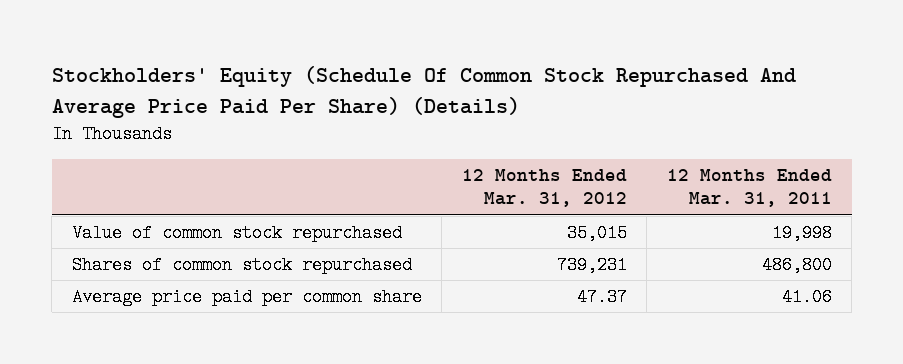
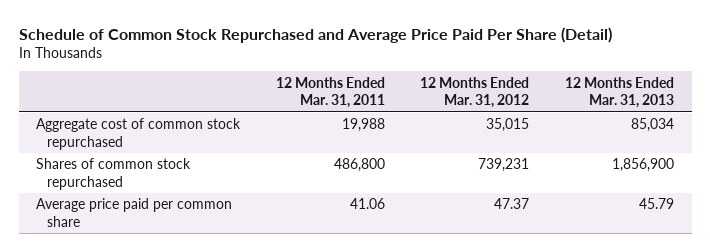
[51,66,796,118] Stockholders' Equity (Schedule Of Common Stock Repurchased And Average Price Paid Per Share) (Details) -> [18,26,612,43] Schedule of Common Stock Repurchased and Average Price Paid Per Share (Detail)
none -> [565,76,675,109] 12 Months Ended Mar. 31, 2013
[71,224,402,243] Value of common stock repurchased -> [36,118,242,150] Aggregate cost of common stock repurchased
[771,224,832,243] 19,998 -> [341,118,385,133] 19,988

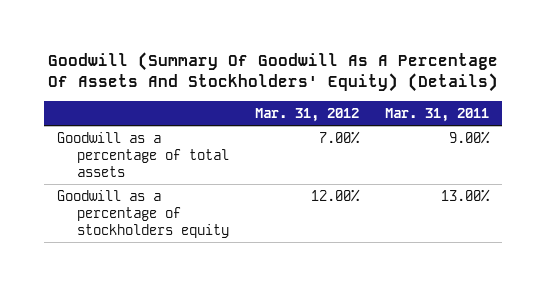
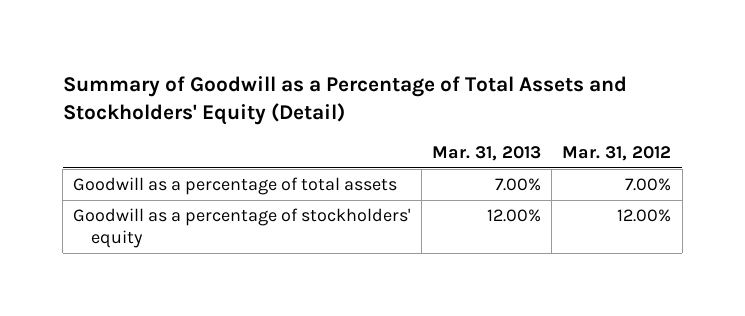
[48,51,499,93] Goodwill (Summary Of Goodwill As A Percentage Of Assets And Stockholders' Equity) (Details) -> [62,75,627,125] Summary of Goodwill as a Percentage of Total Assets and Stockholders' Equity (Detail)
[385,108,490,123] Mar. 31, 2011 -> none
none -> [431,145,541,161] Mar. 31, 2013
[57,189,230,238] Goodwill as a percentage of stockholders equity -> [73,208,411,249] Goodwill as a percentage of stockholders' equity

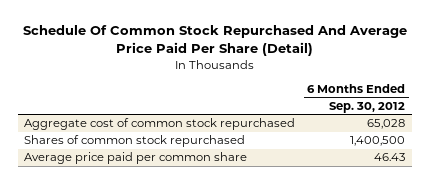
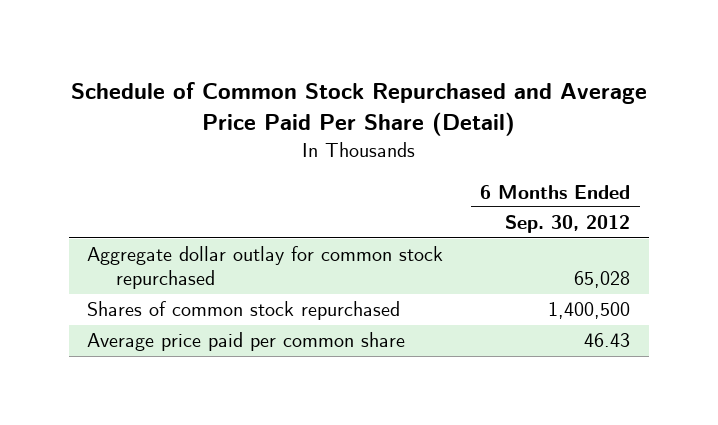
[22,25,407,57] Schedule Of Common Stock Repurchased And Average Price Paid Per Share (Detail) -> [70,82,647,136] Schedule of Common Stock Repurchased and Average Price Paid Per Share (Detail)
[23,118,295,131] Aggregate cost of common stock repurchased -> [87,246,444,290] Aggregate dollar outlay for common stock repurchased

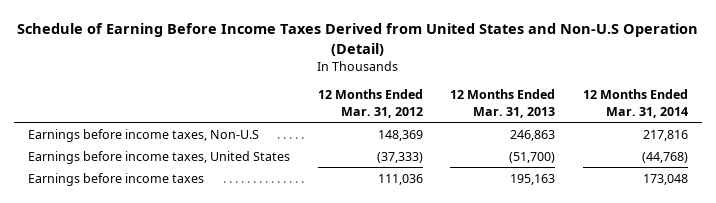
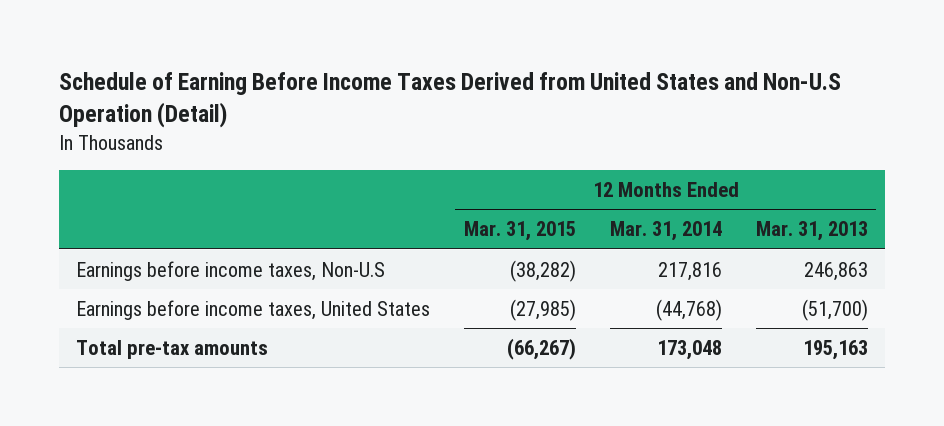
[317,89,423,118] 12 Months Ended Mar. 31, 2012 -> none
none -> [463,221,576,242] Mar. 31, 2015
[28,172,205,186] Earnings before income taxes -> [75,339,268,359] Total pre-tax amounts

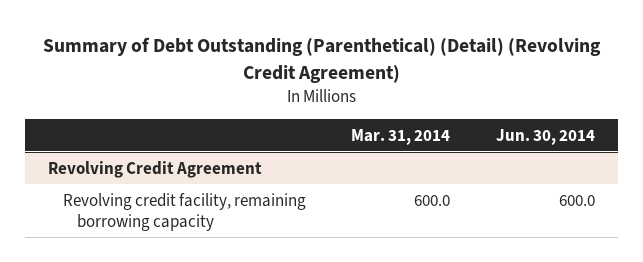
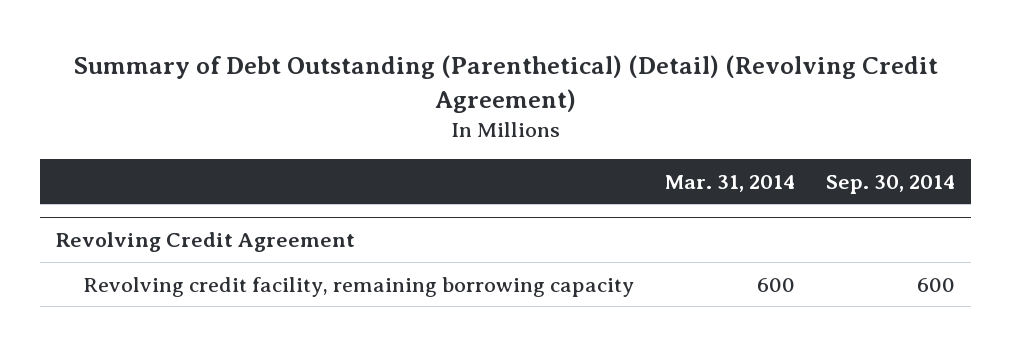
[496,128,596,145] Jun. 30, 2014 -> none
none -> [826,174,956,194] Sep. 30, 2014
[414,194,451,206] 600.0 -> [756,277,795,292] 600

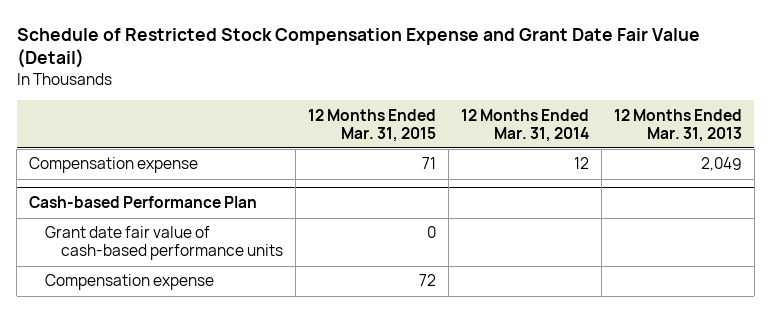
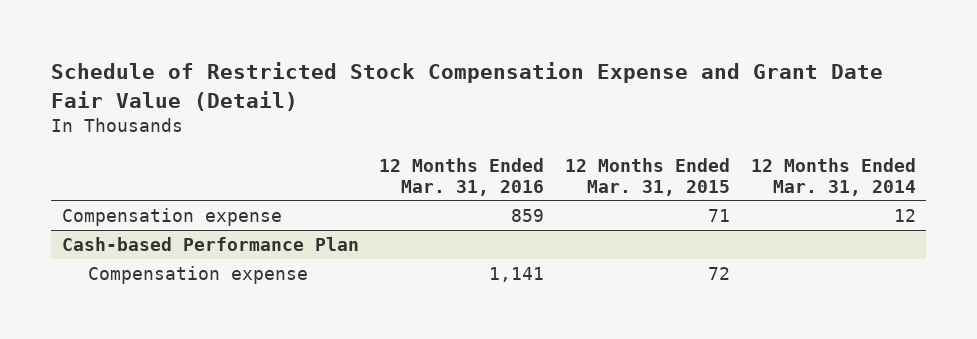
[613,108,742,142] 12 Months Ended Mar. 31, 2013 -> none
none -> [379,157,545,196] 12 Months Ended Mar. 31, 2016
[45,226,283,261] Grant date fair value of cash-based performance units -> none

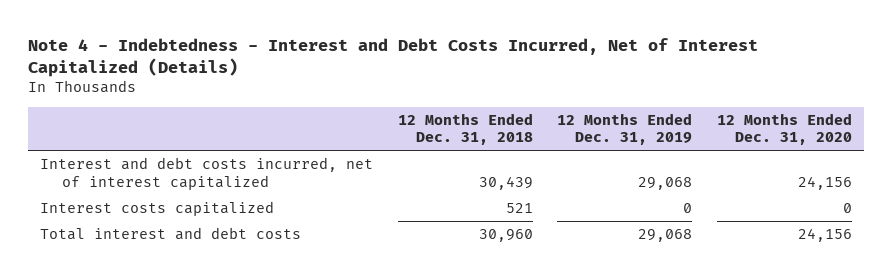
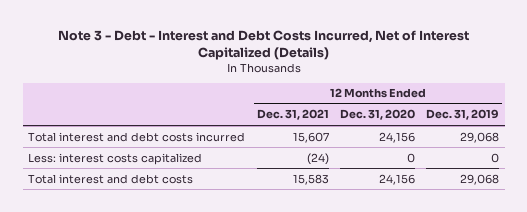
[28,37,759,77] Note 4 - Indebtedness - Interest and Debt Costs Incurred, Net of Interest Capitalized (Details) -> [57,29,469,60] Note 3 - Debt - Interest and Debt Costs Incurred, Net of Interest Capitalized (Details)
[397,113,533,146] 12 Months Ended Dec. 31, 2018 -> none
none -> [256,109,329,121] Dec. 31, 2021
[40,157,374,190] Interest and debt costs incurred, net of interest capitalized -> [28,131,246,142] Total interest and debt costs incurred
[40,201,275,217] Interest costs capitalized -> [28,152,203,165] Less: interest costs capitalized

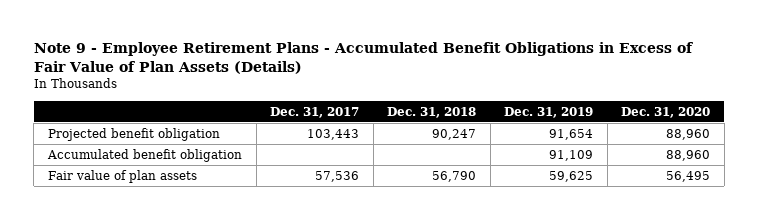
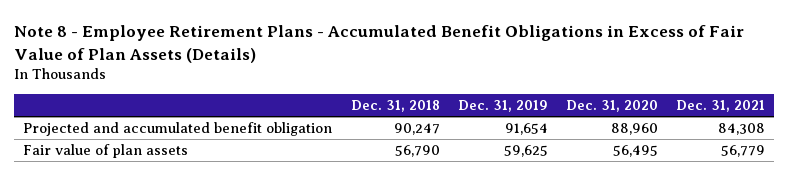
[33,41,693,74] Note 9 - Employee Retirement Plans - Accumulated Benefit Obligations in Excess of Fair Value of Plan Assets (Details) -> [14,25,745,63] Note 8 - Employee Retirement Plans - Accumulated Benefit Obligations in Excess of Fair Value of Plan Assets (Details)
[270,106,360,118] Dec. 31, 2017 -> none
none -> [675,100,765,113] Dec. 31, 2021
[47,149,243,163] Accumulated benefit obligation -> none
[48,128,221,142] Projected benefit obligation -> [23,122,333,137] Projected and accumulated benefit obligation

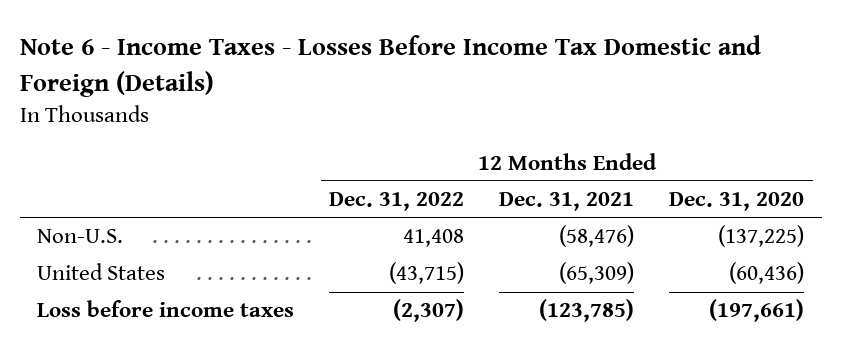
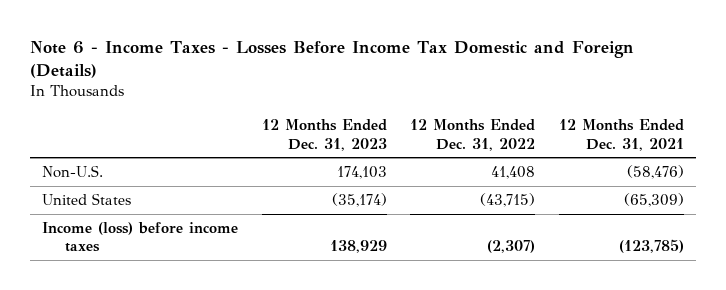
[669,192,805,212] Dec. 31, 2020 -> none
none -> [261,119,387,151] 12 Months Ended Dec. 31, 2023
[37,300,295,318] Loss before income taxes -> [41,222,238,253] Income (loss) before income taxes

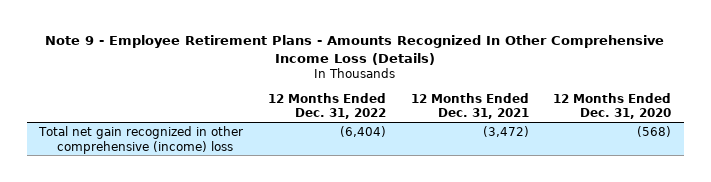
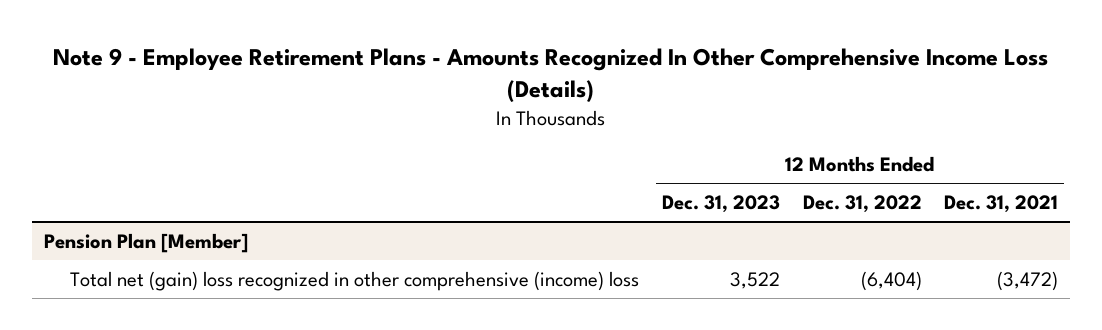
[553,92,672,120] 12 Months Ended Dec. 31, 2020 -> none
none -> [661,195,780,214] Dec. 31, 2023
none -> [43,232,248,253] Pension Plan [Member]
[38,125,244,154] Total net gain recognized in other comprehensive (income) loss -> [70,270,640,291] Total net (gain) loss recognized in other comprehensive (income) loss

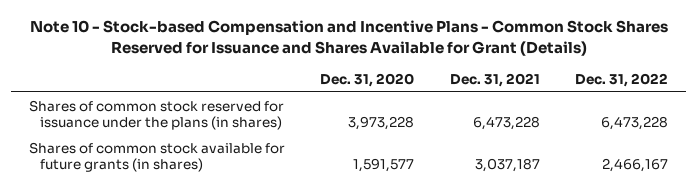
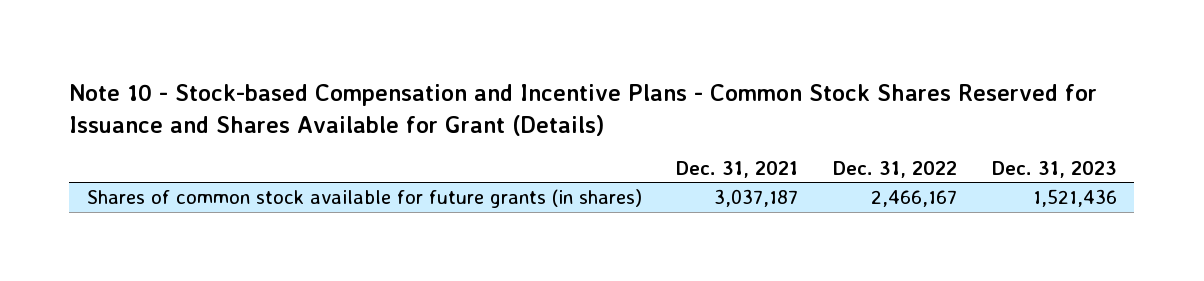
[320,72,415,87] Dec. 31, 2020 -> none
none -> [991,160,1117,178] Dec. 31, 2023
[29,99,285,130] Shares of common stock reserved for issuance under the plans (in shares) -> none

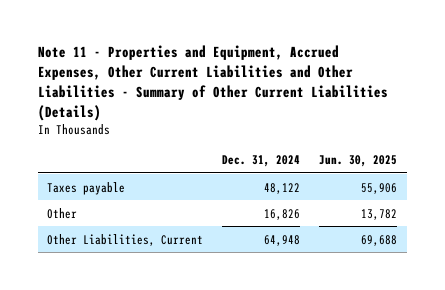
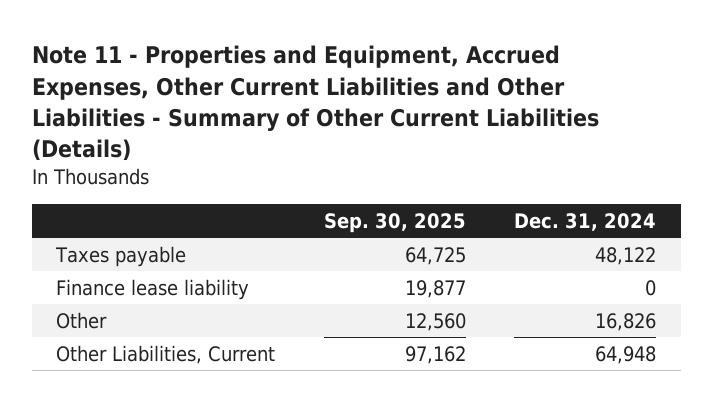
[319,154,398,167] Jun. 30, 2025 -> none
none -> [323,212,466,233] Sep. 30, 2025
none -> [56,278,250,300] Finance lease liability

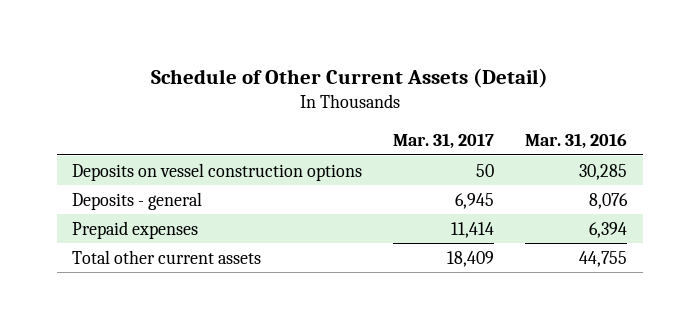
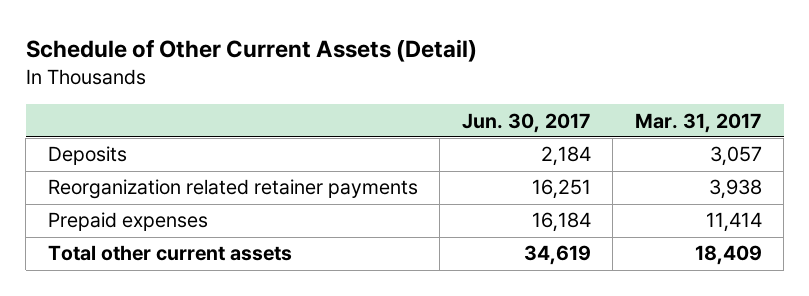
[525,133,628,150] Mar. 31, 2016 -> none
none -> [461,112,591,133] Jun. 30, 2017
[72,162,363,181] Deposits on vessel construction options -> none
[72,191,203,210] Deposits - general -> [47,146,127,166] Deposits
[455,192,495,209] 6,945 -> [709,146,762,167] 3,057
none -> [47,179,418,200] Reorganization related retainer payments

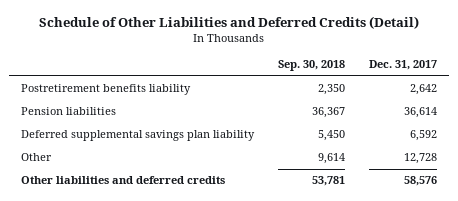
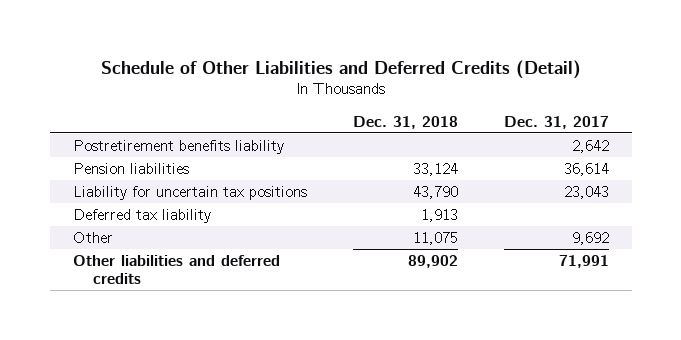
[278,60,346,72] Sep. 30, 2018 -> none
none -> [352,115,458,129] Dec. 31, 2018
[21,130,256,142] Deferred supplemental savings plan liability -> none
none -> [72,185,307,200] Liability for uncertain tax positions
none -> [72,208,211,223] Deferred tax liability
[404,153,438,165] 12,728 -> [571,231,609,245] 9,692
[404,176,438,187] 58,576 -> [558,254,609,268] 71,991

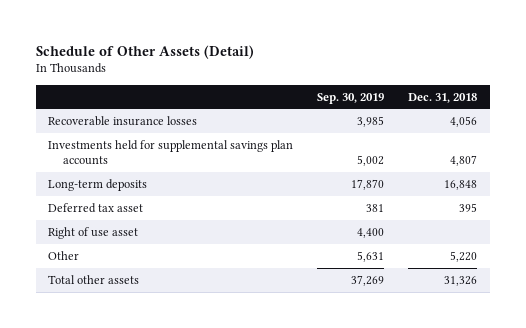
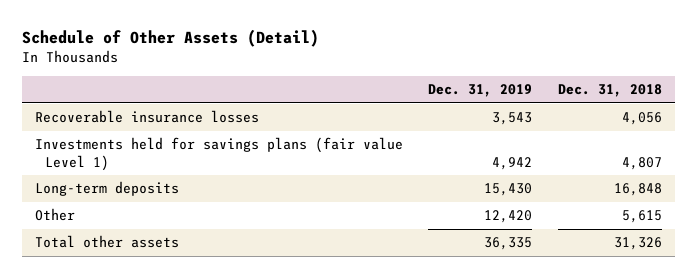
[317,92,385,104] Sep. 30, 2019 -> none
none -> [428,84,533,98] Dec. 31, 2019
[48,139,294,166] Investments held for supplemental savings plan accounts -> [34,137,403,171] Investments held for savings plans (fair value Level 1)
[48,202,144,213] Deferred tax asset -> none
[48,226,139,239] Right of use asset -> none
[450,250,478,262] 5,220 -> [621,210,662,224] 5,615

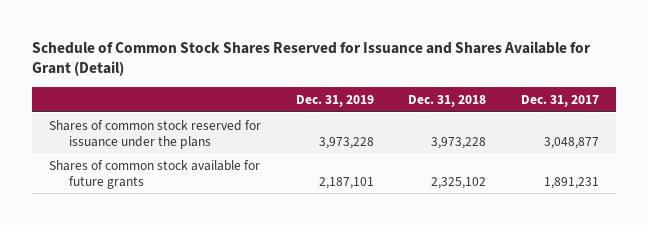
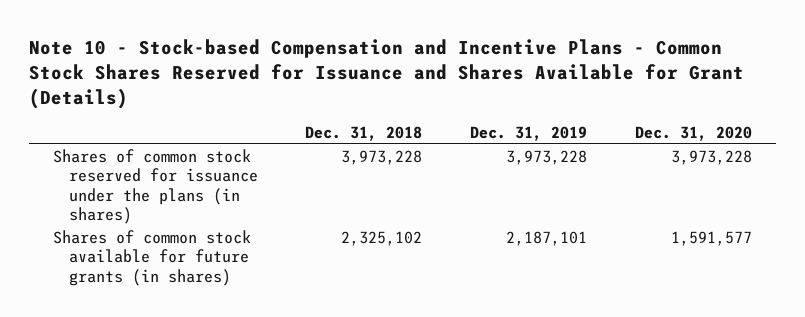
[31,40,591,77] Schedule of Common Stock Shares Reserved for Issuance and Shares Available for Grant (Detail) -> [29,39,745,110] Note 10 - Stock-based Compensation and Incentive Plans - Common Stock Shares Reserved for Issuance and Shares Available for Grant (Details)
[520,94,599,107] Dec. 31, 2017 -> none
none -> [634,125,752,141] Dec. 31, 2020
[48,119,261,149] Shares of common stock reserved for issuance under the plans -> [53,149,258,224] Shares of common stock reserved for issuance under the plans (in shares)
[48,159,260,189] Shares of common stock available for future grants -> [53,230,252,286] Shares of common stock available for future grants (in shares)

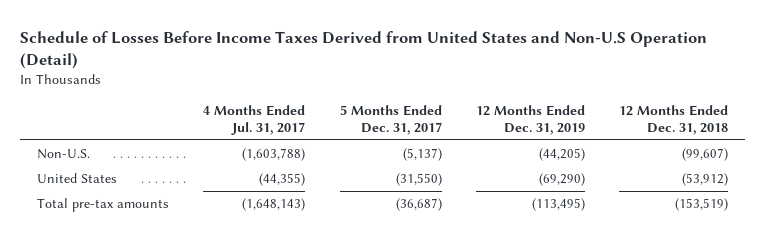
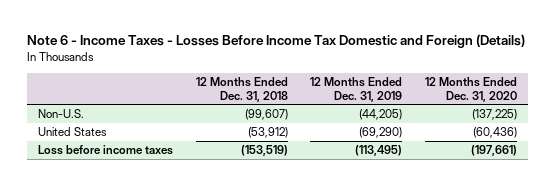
[20,30,708,69] Schedule of Losses Before Income Taxes Derived from United States and Non-U.S Operation (Detail) -> [27,34,526,49] Note 6 - Income Taxes - Losses Before Income Tax Domestic and Foreign (Details)
[203,105,306,135] 4 Months Ended Jul. 31, 2017 -> none
[339,105,442,135] 5 Months Ended Dec. 31, 2017 -> none
none -> [424,76,517,102] 12 Months Ended Dec. 31, 2020
[37,198,170,213] Total pre-tax amounts -> [38,145,174,156] Loss before income taxes

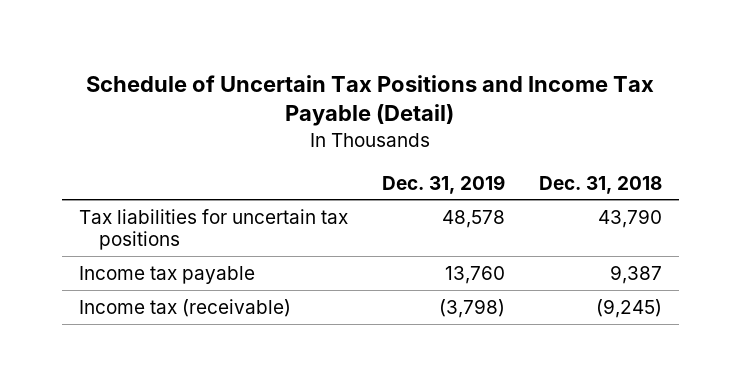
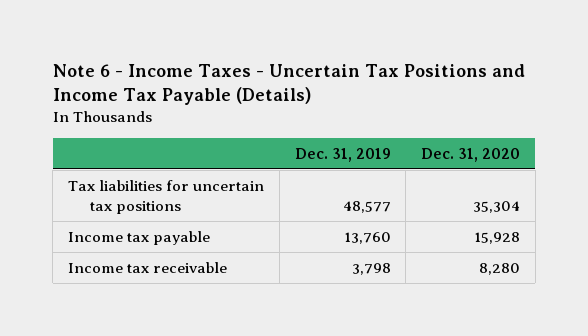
[86,74,655,127] Schedule of Uncertain Tax Positions and Income Tax Payable (Detail) -> [52,63,525,105] Note 6 - Income Taxes - Uncertain Tax Positions and Income Tax Payable (Details)
[538,175,662,194] Dec. 31, 2018 -> none
none -> [421,147,521,162] Dec. 31, 2020
[441,209,505,228] 48,578 -> [342,201,391,214] 48,577
[79,298,292,317] Income tax (receivable) -> [67,261,227,273] Income tax receivable
[438,298,505,318] (3,798) -> [351,262,391,275] 3,798

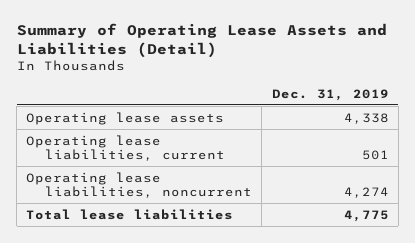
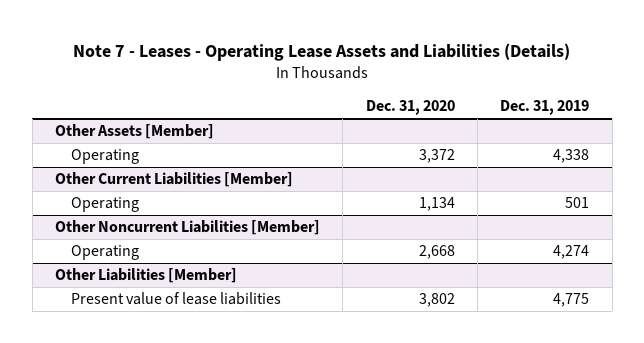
[16,23,387,58] Summary of Operating Lease Assets and Liabilities (Detail) -> [73,42,571,61] Note 7 - Leases - Operating Lease Assets and Liabilities (Details)
none -> [365,100,455,116] Dec. 31, 2020
none -> [54,124,214,140] Other Assets [Member]
[26,111,225,125] Operating lease assets -> [71,149,140,165] Operating
none -> [54,172,293,188] Other Current Liabilities [Member]
[26,134,226,162] Operating lease liabilities, current -> [71,197,140,213] Operating
none -> [54,220,320,236] Other Noncurrent Liabilities [Member]
[26,171,253,199] Operating lease liabilities, noncurrent -> [71,245,140,261] Operating
none -> [54,268,237,284] Other Liabilities [Member]
[26,208,234,220] Total lease liabilities -> [71,292,282,306] Present value of lease liabilities

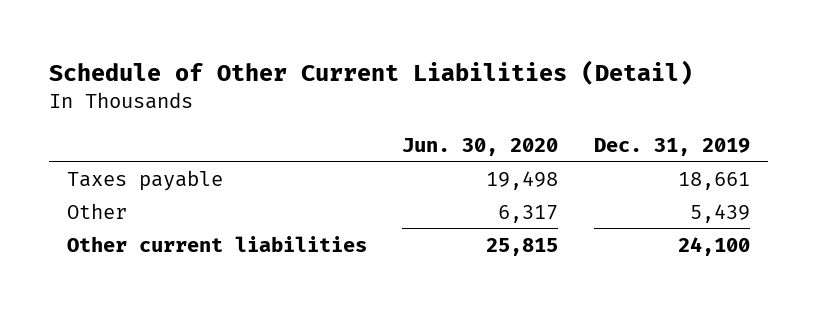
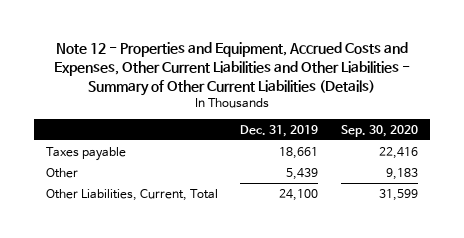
[49,59,694,85] Schedule of Other Current Liabilities (Detail) -> [53,41,410,96] Note 12 - Properties and Equipment, Accrued Costs and Expenses, Other Current Liabilities and Other Liabilities - Summary of Other Current Liabilities (Details)
[402,137,559,156] Jun. 30, 2020 -> none
none -> [341,124,419,137] Sep. 30, 2020
[67,235,368,252] Other current liabilities -> [45,188,218,201] Other Liabilities, Current, Total

